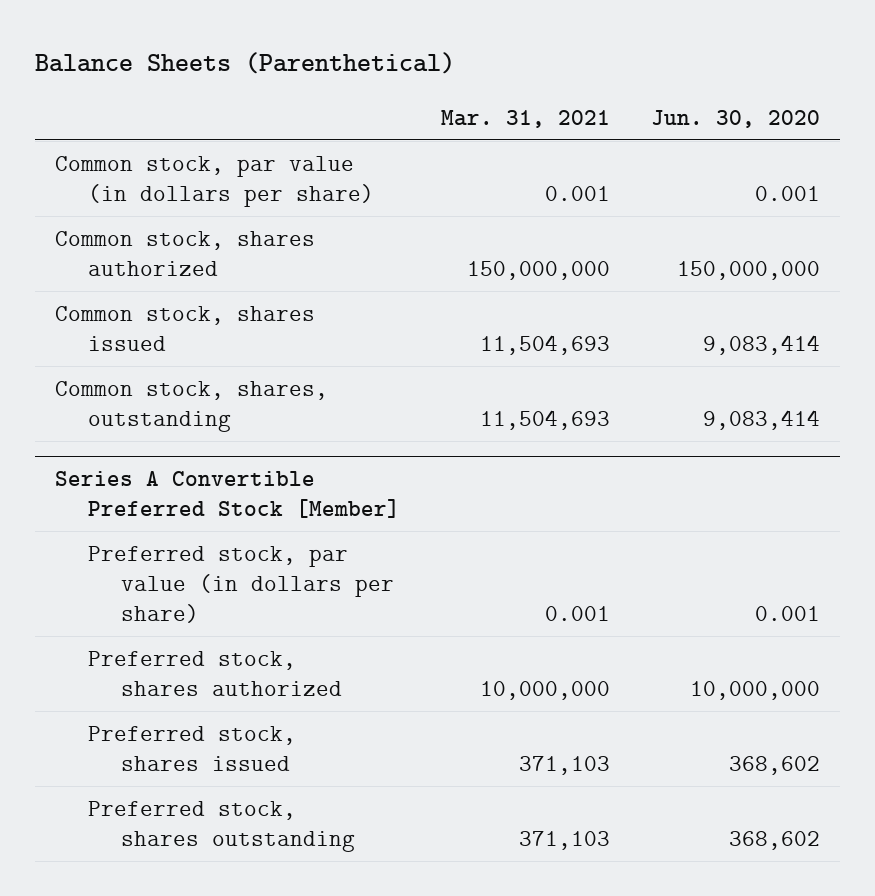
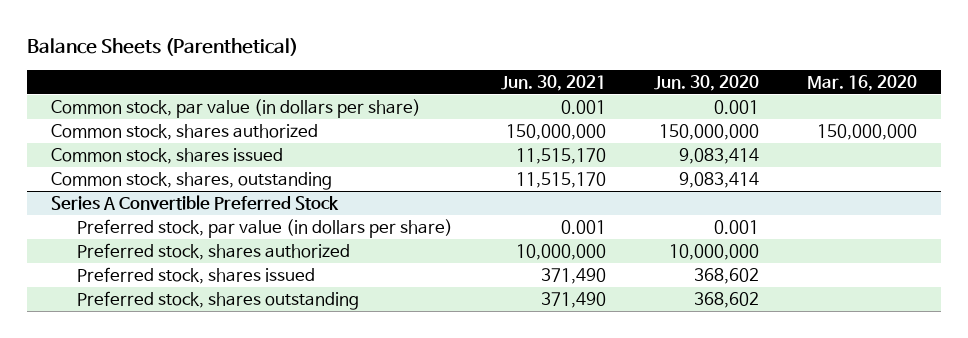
[440,109,610,128] Mar. 31, 2021 -> none
none -> [500,74,606,91] Jun. 30, 2021
none -> [806,74,917,91] Mar. 16, 2020
[55,470,400,518] Series A Convertible Preferred Stock [Member] -> [51,195,340,211] Series A Convertible Preferred Stock

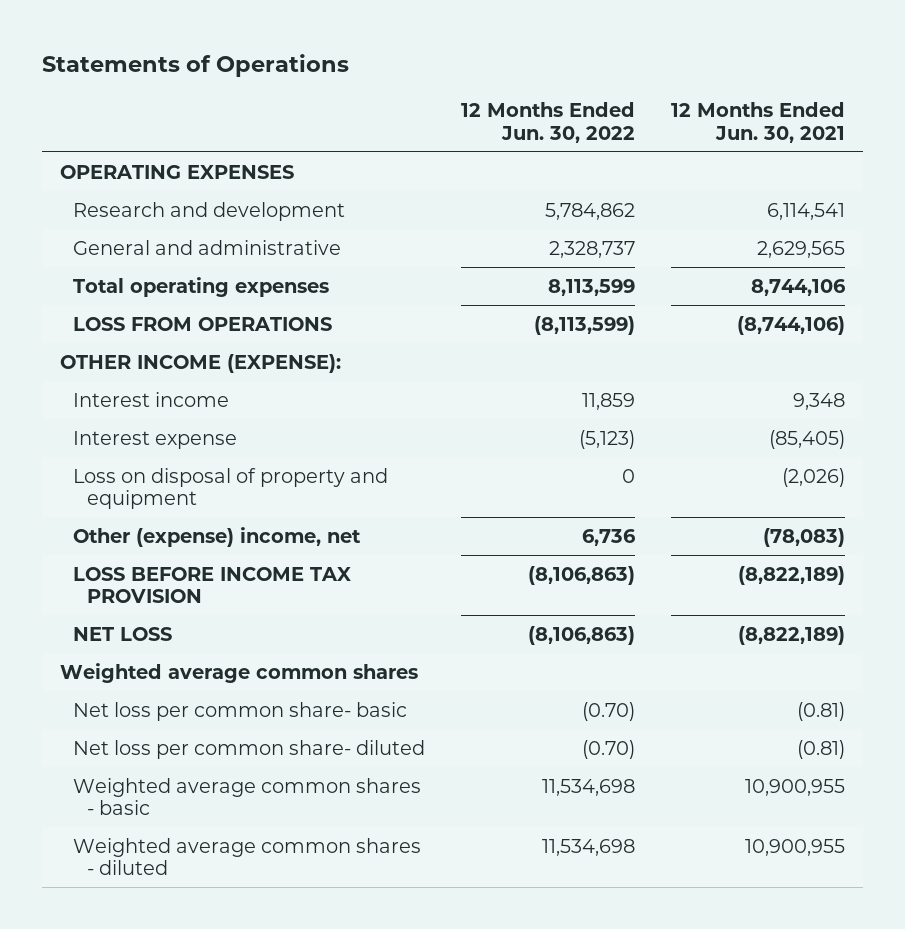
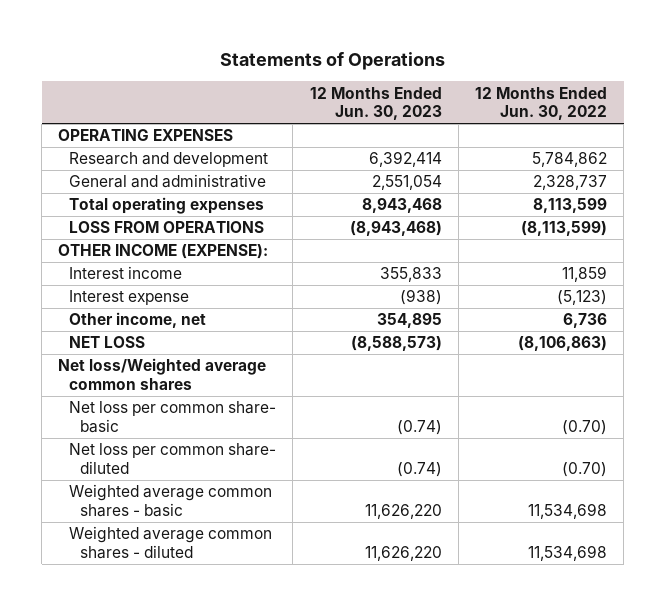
[671,101,846,143] 12 Months Ended Jun. 30, 2021 -> none
none -> [309,86,442,121] 12 Months Ended Jun. 30, 2023
[73,467,389,510] Loss on disposal of property and equipment -> none
[73,566,352,604] LOSS BEFORE INCOME TAX PROVISION -> none
[73,526,362,547] Other (expense) income, net -> [69,312,207,329] Other income, net
[59,662,418,683] Weighted average common shares -> [58,358,267,390] Net loss/Weighted average common shares

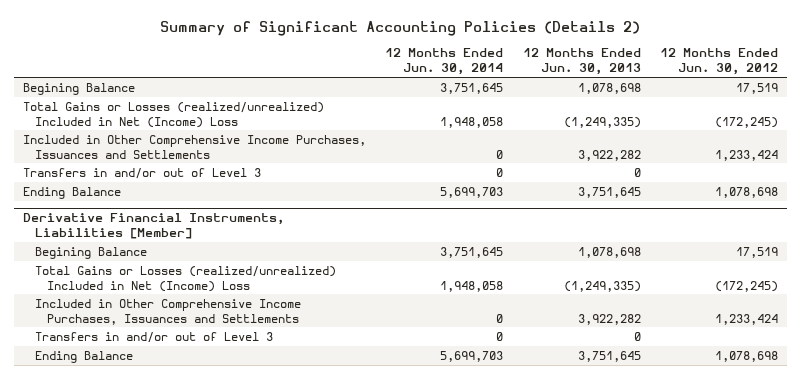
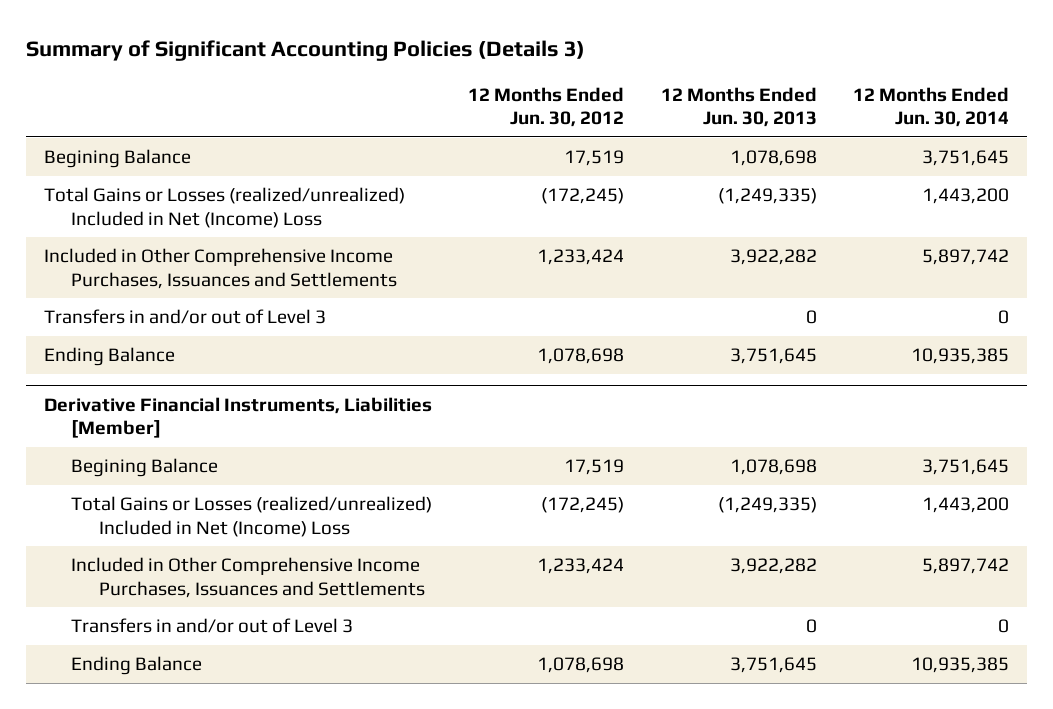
[160,20,641,36] Summary of Significant Accounting Policies (Details 2) -> [26,40,586,62] Summary of Significant Accounting Policies (Details 3)
[440,116,504,128] 1,948,058 -> [921,188,1009,205] 1,443,200
[496,149,504,159] 0 -> [921,249,1009,266] 5,897,742
[440,186,504,198] 5,699,703 -> [910,348,1009,365] 10,935,385
[440,280,504,292] 1,948,058 -> [921,497,1009,514] 1,443,200
[496,313,504,323] 0 -> [921,558,1009,575] 5,897,742
[440,350,504,362] 5,699,703 -> [910,657,1009,674] 10,935,385

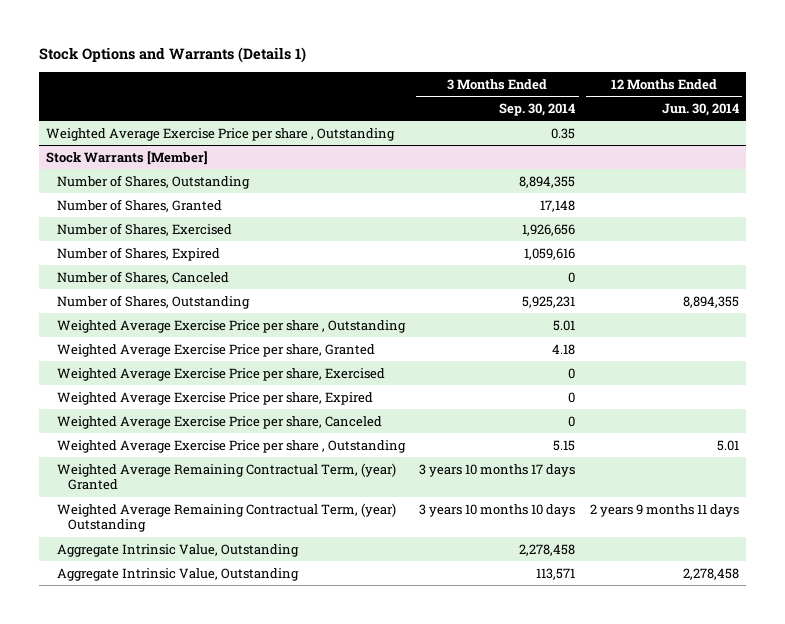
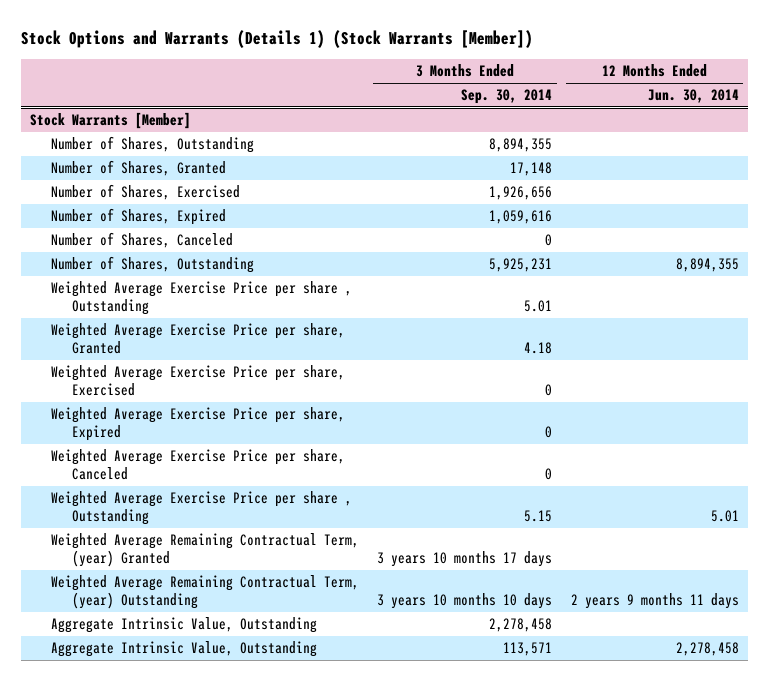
[39,47,307,64] Stock Options and Warrants (Details 1) -> [21,30,534,49] Stock Options and Warrants (Details 1) (Stock Warrants [Member])
[46,127,396,141] Weighted Average Exercise Price per share , Outstanding -> none

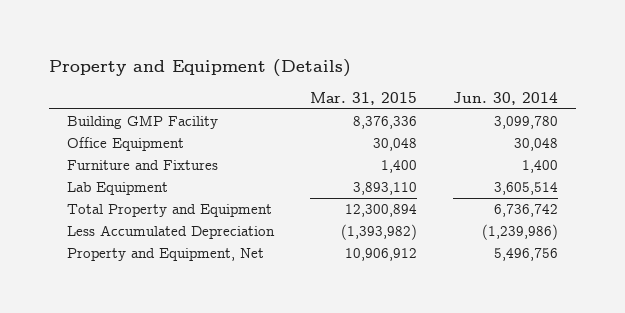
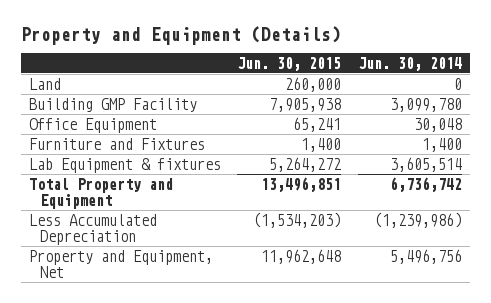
[309,92,417,106] Mar. 31, 2015 -> none
none -> [237,56,342,71] Jun. 30, 2015
none -> [29,77,62,90] Land
[66,182,168,196] Lab Equipment -> [29,157,222,173] Lab Equipment & fixtures

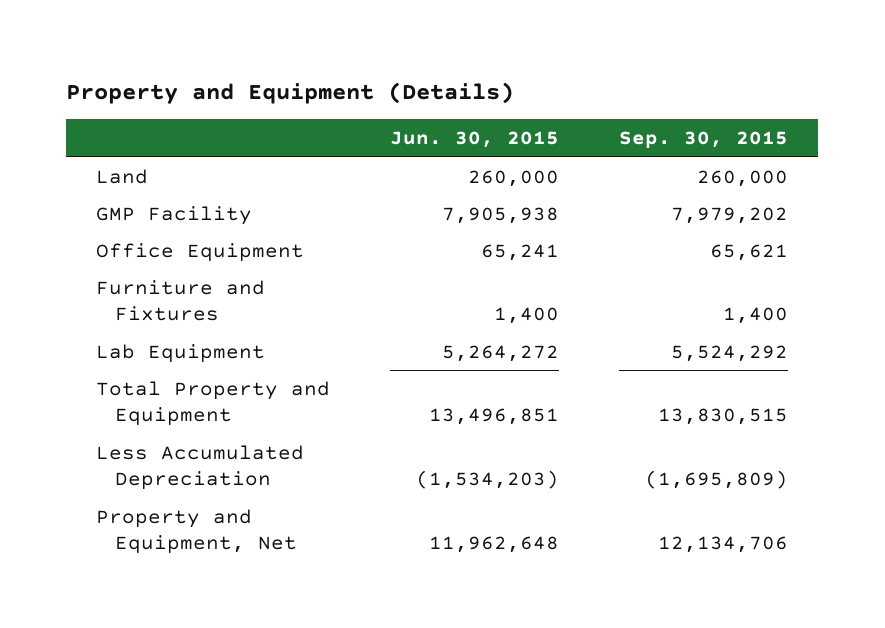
[357,56,462,71] Jun. 30, 2014 -> none
none -> [619,131,789,149] Sep. 30, 2015
[29,97,198,112] Building GMP Facility -> [96,205,253,225] GMP Facility
[29,157,222,173] Lab Equipment & fixtures -> [96,343,266,363] Lab Equipment

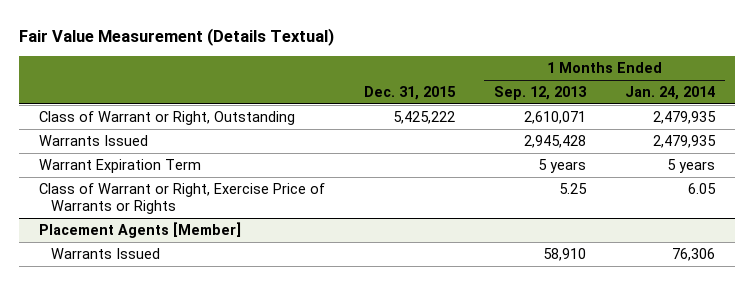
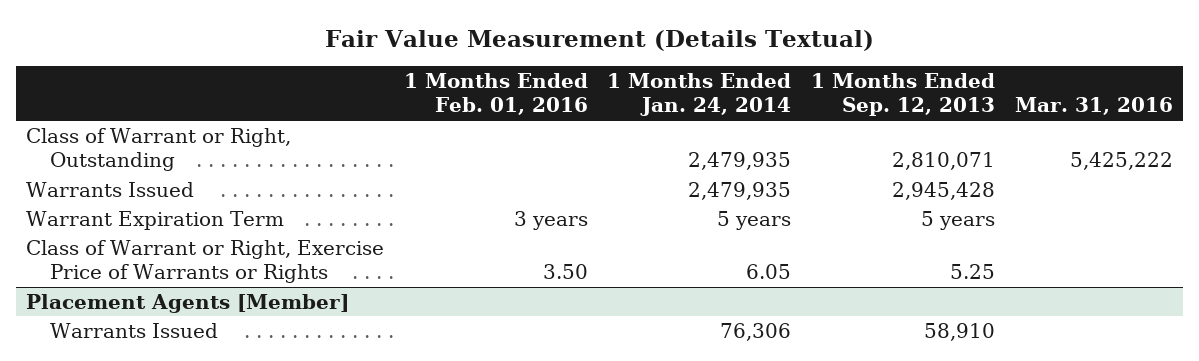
[363,86,456,101] Dec. 31, 2015 -> none
none -> [403,73,588,116] 1 Months Ended Feb. 01, 2016
none -> [1014,97,1173,116] Mar. 31, 2016
[524,111,587,125] 2,610,071 -> [892,152,996,171] 2,810,071

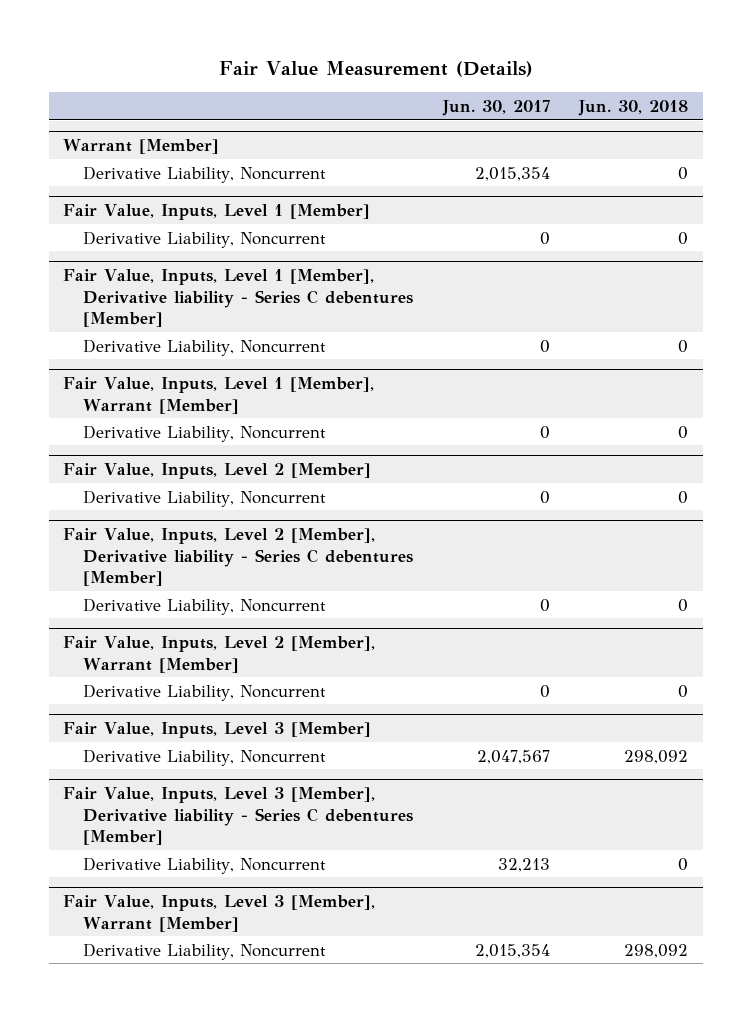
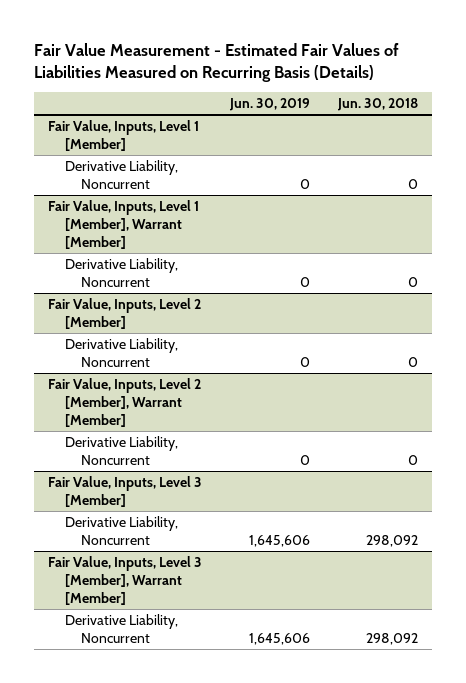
[218,61,533,78] Fair Value Measurement (Details) -> [34,43,400,83] Fair Value Measurement - Estimated Fair Values of Liabilities Measured on Recurring Basis (Details)
[441,99,550,116] Jun. 30, 2017 -> none
none -> [229,98,311,112] Jun. 30, 2019
[63,139,220,155] Warrant [Member] -> none
[82,165,326,183] Derivative Liability, Noncurrent -> none
[63,269,413,328] Fair Value, Inputs, Level 1 [Member], Derivative liability - Series C debentures [Member] -> none
[82,338,326,356] Derivative Liability, Noncurrent -> none
[63,528,413,587] Fair Value, Inputs, Level 2 [Member], Derivative liability - Series C debentures [Member] -> none
[82,597,326,615] Derivative Liability, Noncurrent -> none
[63,787,413,846] Fair Value, Inputs, Level 3 [Member], Derivative liability - Series C debentures [Member] -> none
[82,856,326,874] Derivative Liability, Noncurrent -> none

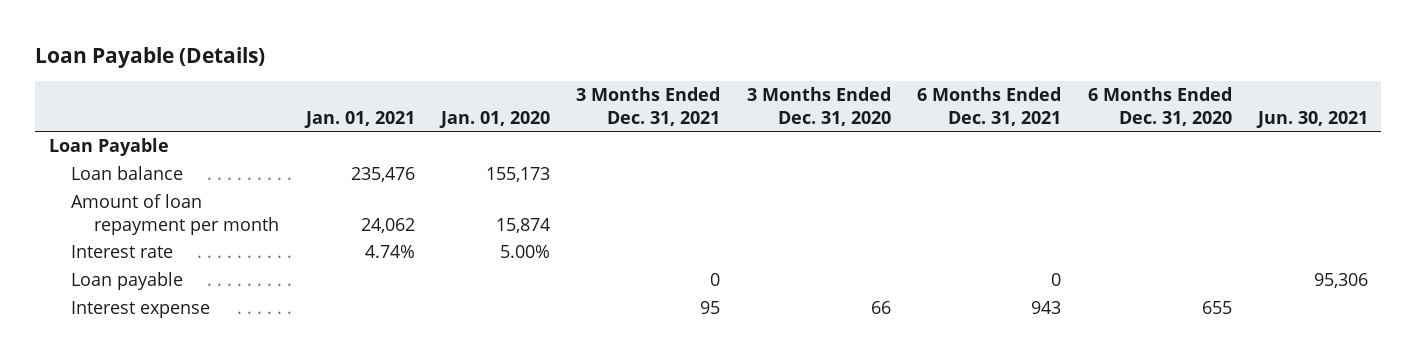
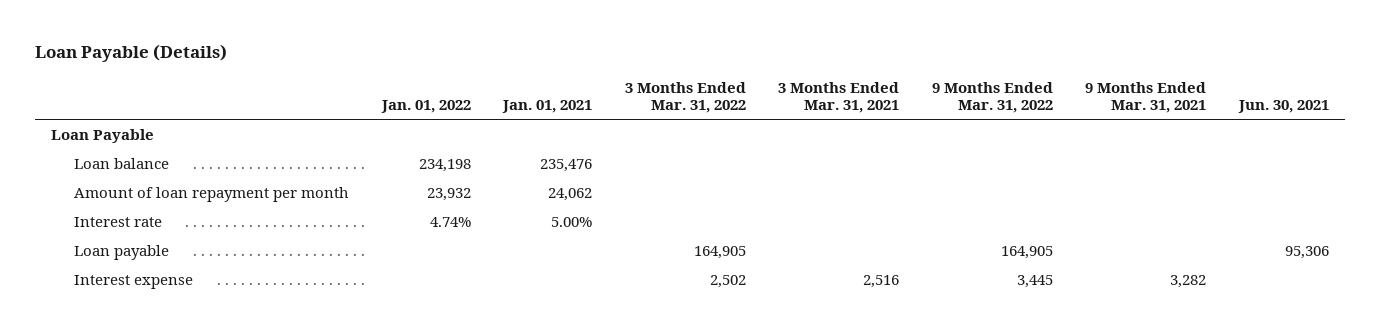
[439,110,551,128] Jan. 01, 2020 -> none
[576,86,721,126] 3 Months Ended Dec. 31, 2021 -> none
[746,86,891,126] 3 Months Ended Dec. 31, 2020 -> none
[917,86,1062,126] 6 Months Ended Dec. 31, 2021 -> none
[1087,86,1232,126] 6 Months Ended Dec. 31, 2020 -> none
none -> [380,100,471,114] Jan. 01, 2022
none -> [624,81,746,114] 3 Months Ended Mar. 31, 2022
none -> [778,81,900,114] 3 Months Ended Mar. 31, 2021
none -> [931,81,1053,114] 9 Months Ended Mar. 31, 2022
none -> [1085,81,1207,114] 9 Months Ended Mar. 31, 2021
[364,245,415,259] 4.74% -> [551,216,593,227] 5.00%

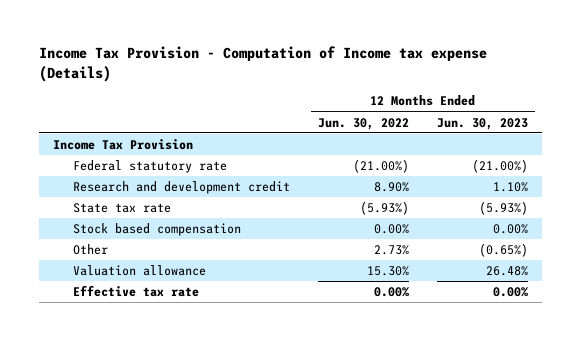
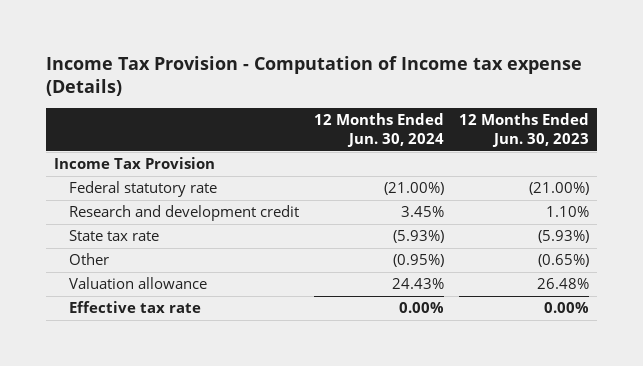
[317,117,409,130] Jun. 30, 2022 -> none
none -> [314,113,445,148] 12 Months Ended Jun. 30, 2024
[72,223,241,237] Stock based compensation -> none

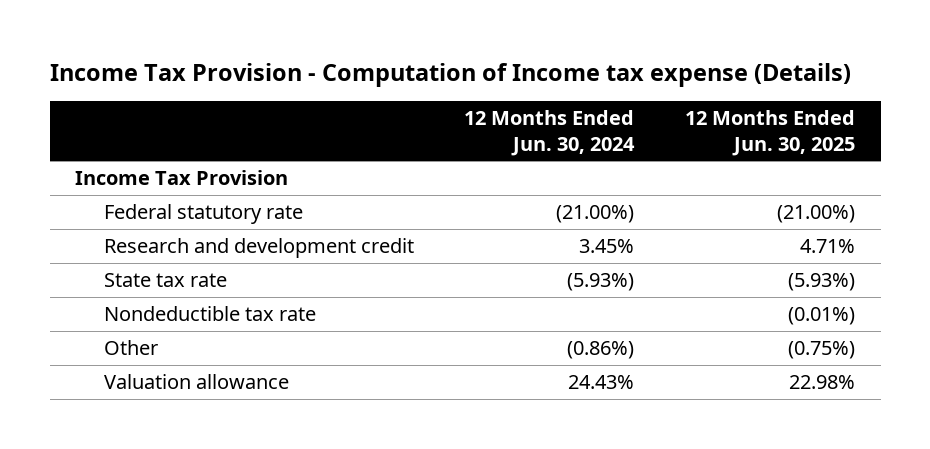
[459,113,590,148] 12 Months Ended Jun. 30, 2023 -> none
none -> [685,110,856,156] 12 Months Ended Jun. 30, 2025
none -> [103,306,316,322] Nondeductible tax rate
[393,254,445,268] (0.95%) -> [567,341,635,360] (0.86%)
[69,301,202,314] Effective tax rate -> none

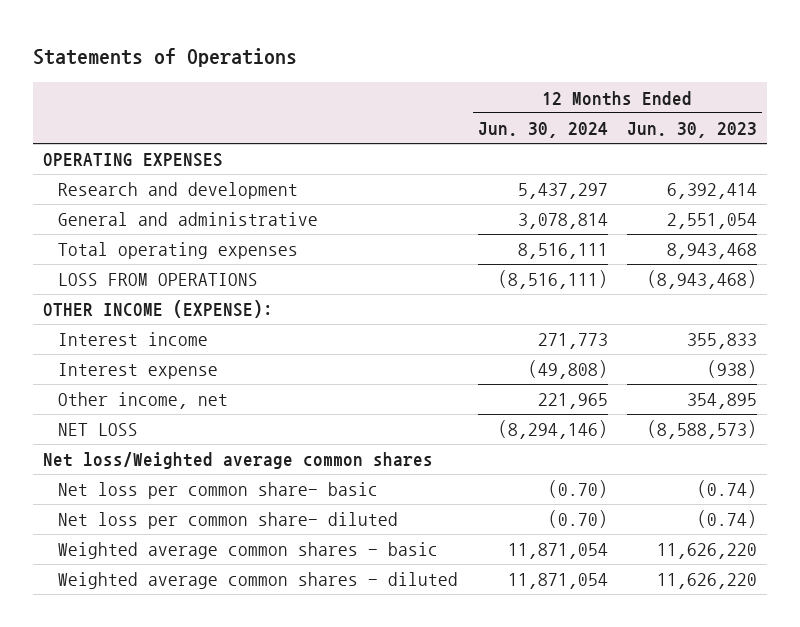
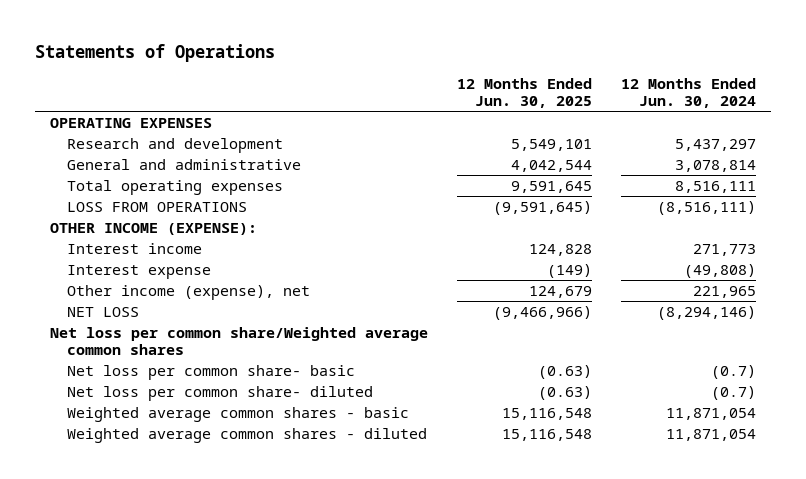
[627,122,758,139] Jun. 30, 2023 -> none
none -> [456,77,592,108] 12 Months Ended Jun. 30, 2025
[58,392,229,410] Other income, net -> [66,284,310,300] Other income (expense), net
[43,452,434,470] Net loss/Weighted average common shares -> [49,326,428,356] Net loss per common share/Weighted average common shares
[547,480,608,499] (0.70) -> [711,364,757,379] (0.7)
[547,510,608,529] (0.70) -> [711,385,757,400] (0.7)

